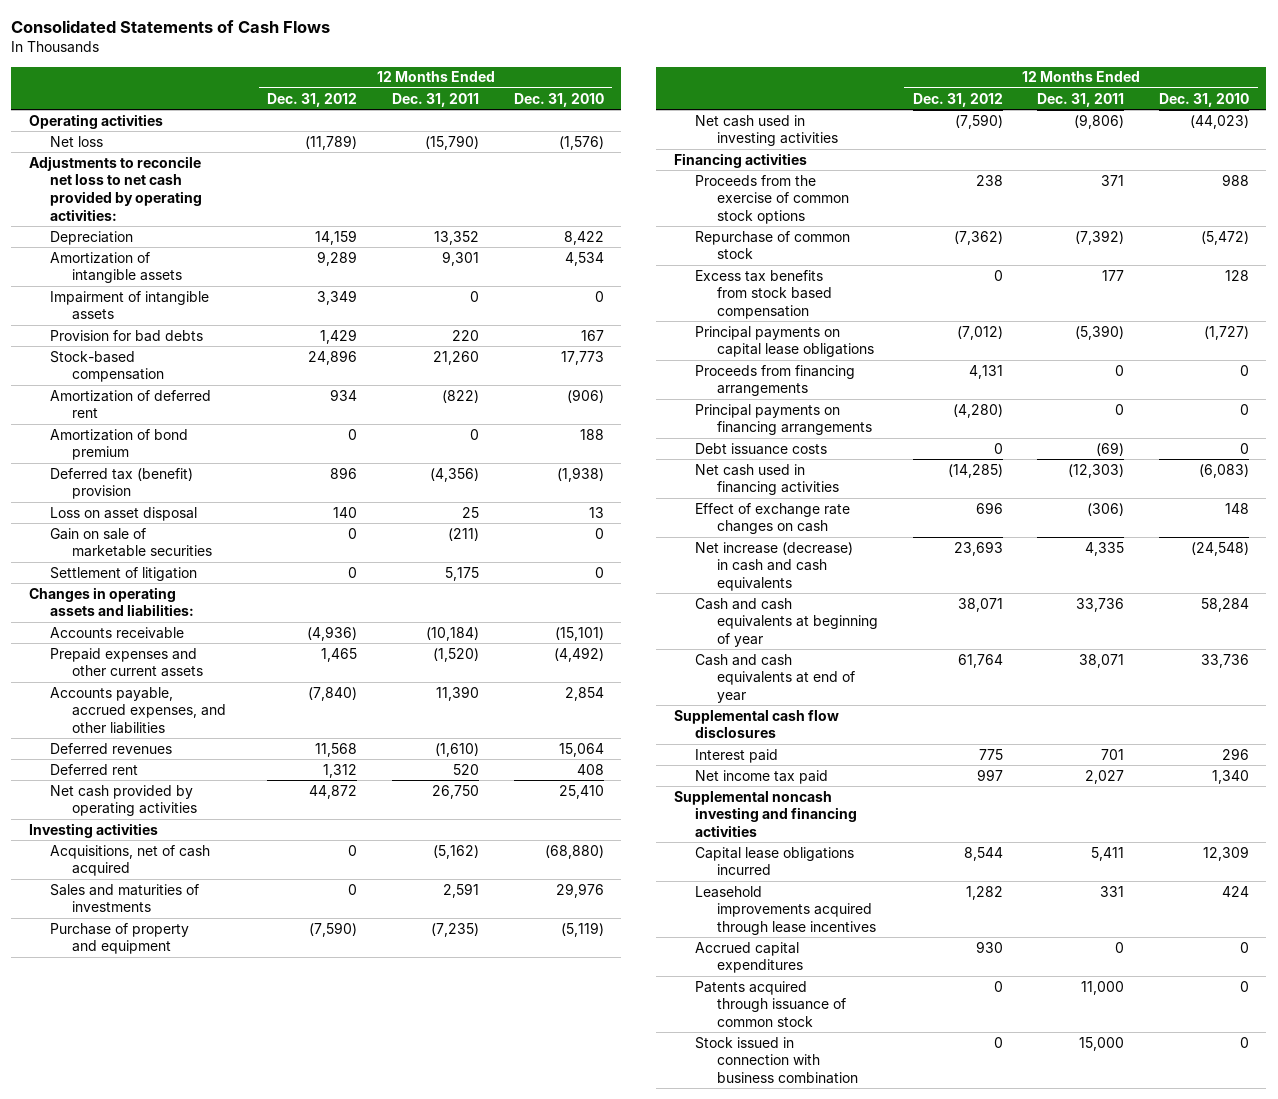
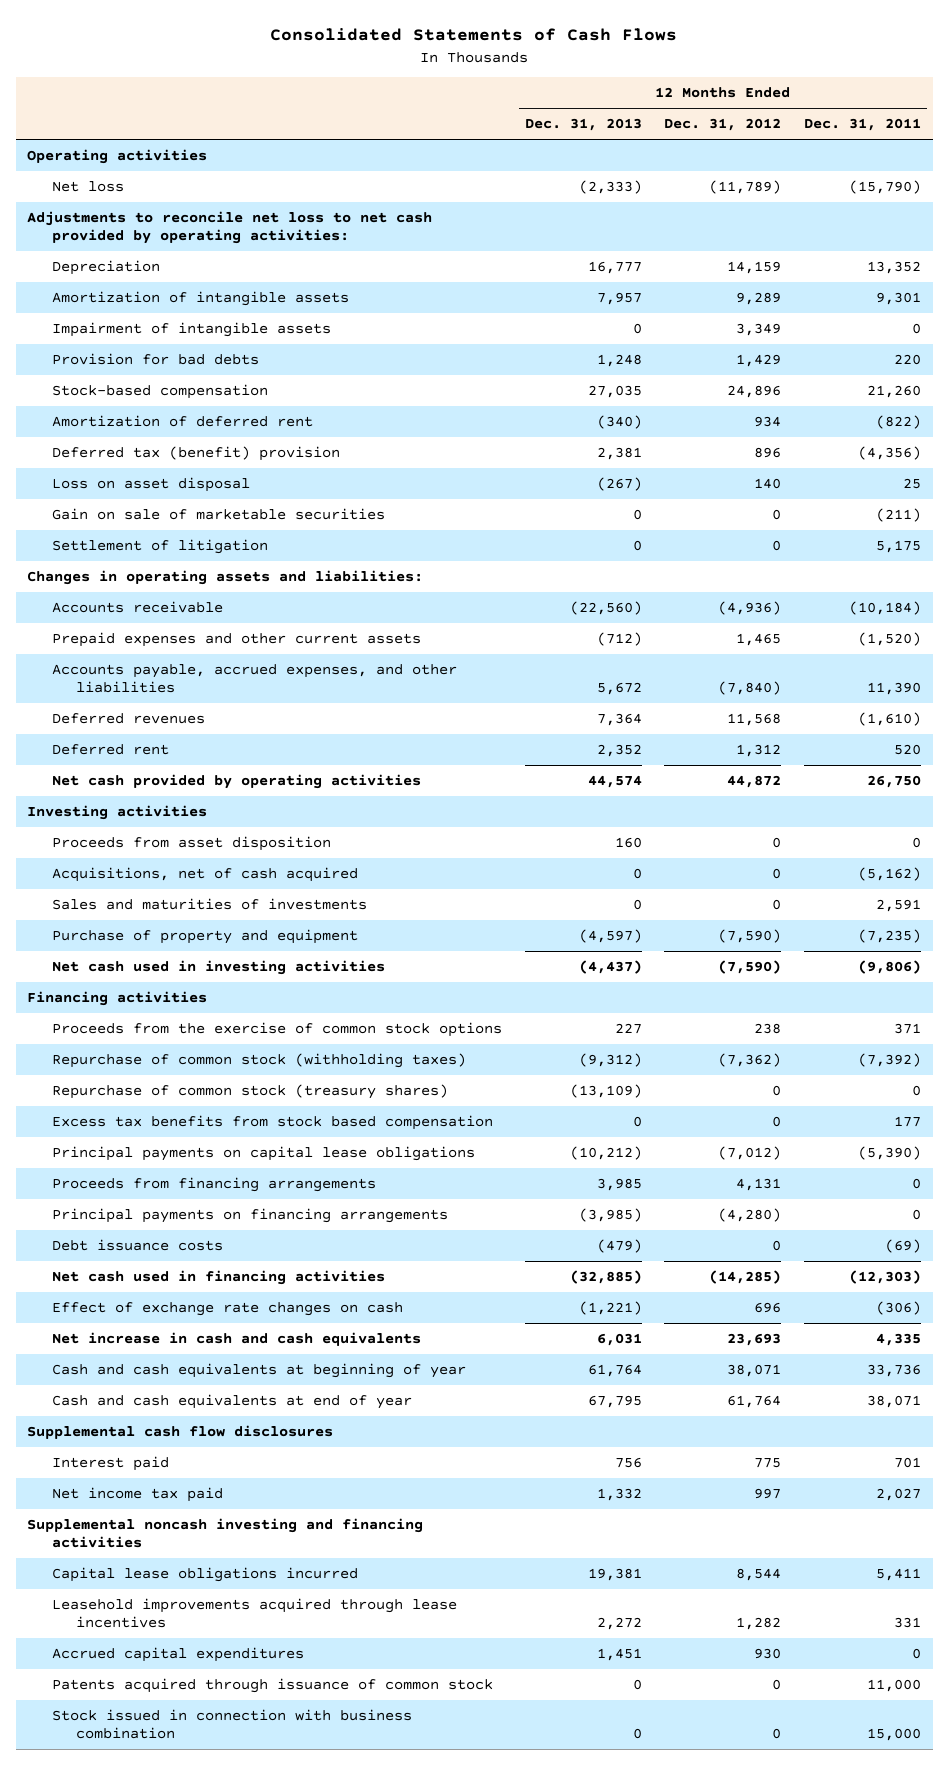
[513,92,604,107] Dec. 31, 2010 -> none
none -> [524,118,642,132] Dec. 31, 2013
[50,428,189,461] Amortization of bond premium -> none
none -> [51,836,331,852] Proceeds from asset disposition
[695,230,851,260] Repurchase of common stock -> [51,1053,466,1069] Repurchase of common stock (withholding taxes)
none -> [51,1084,448,1100] Repurchase of common stock (treasury shares)
[695,541,854,592] Net increase (decrease) in cash and cash equivalents -> [51,1332,421,1347] Net increase in cash and cash equivalents

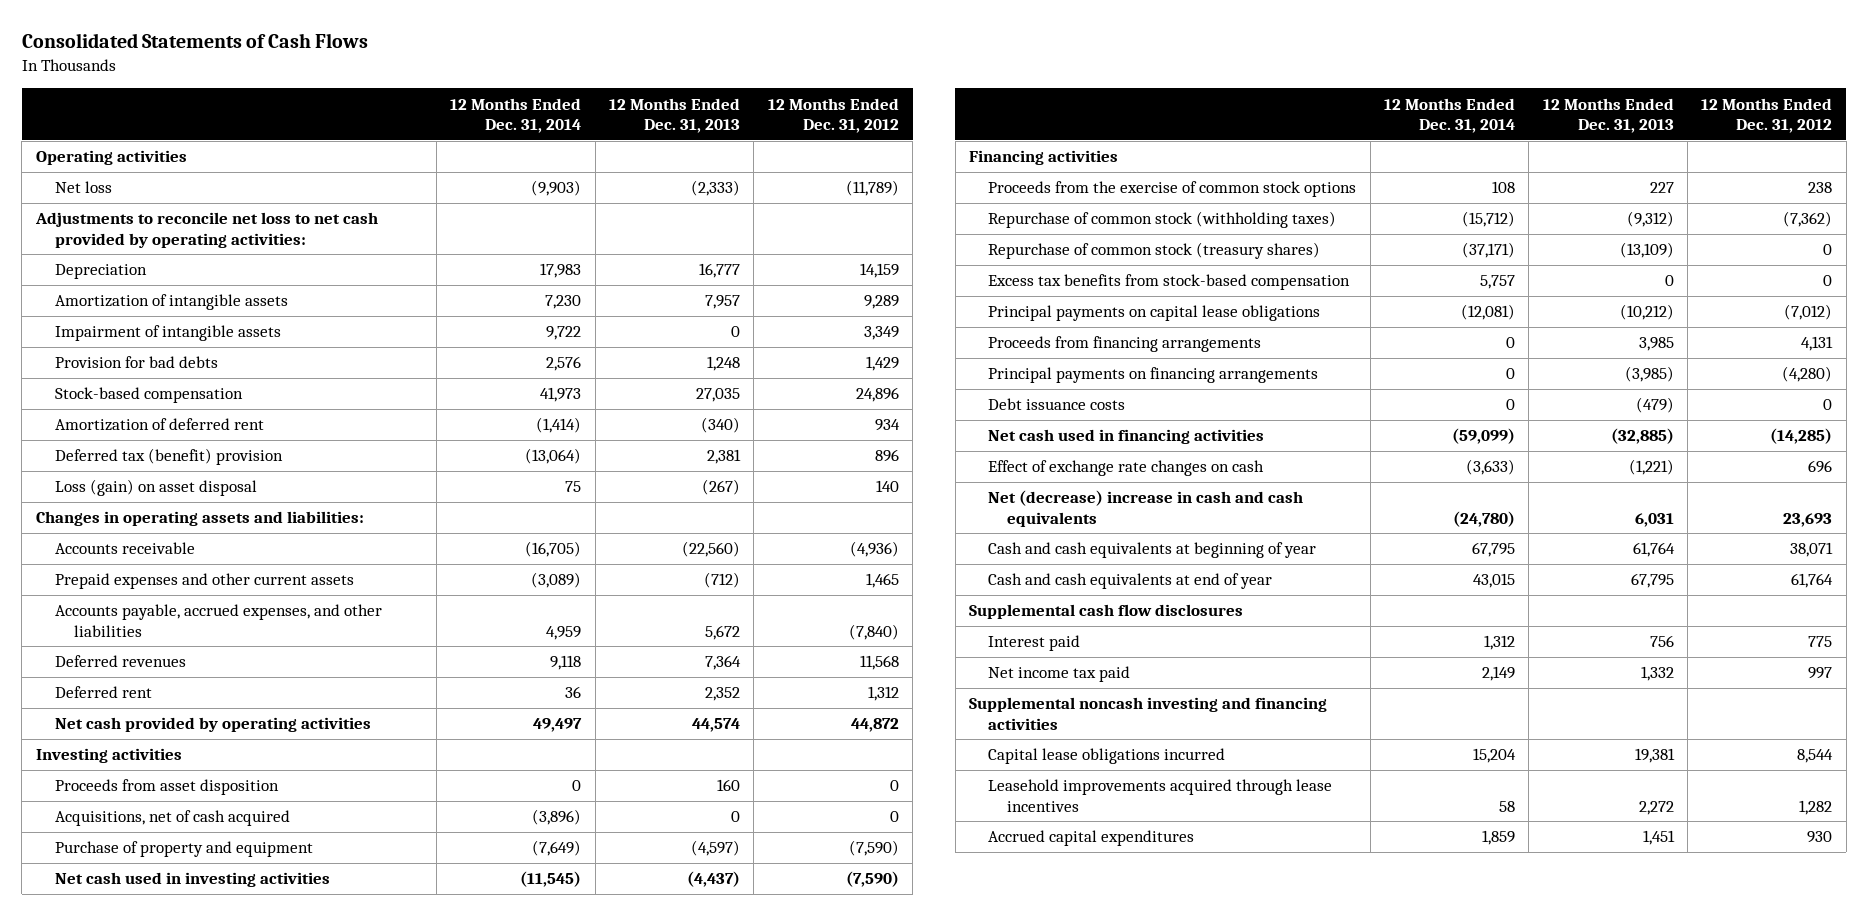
[804,118,922,132] Dec. 31, 2011 -> none
none -> [450,97,582,134] 12 Months Ended Dec. 31, 2014
[51,508,385,521] Gain on sale of marketable securities -> none
[51,539,268,555] Settlement of litigation -> none
[51,477,250,493] Loss on asset disposal -> [54,479,257,497] Loss (gain) on asset disposal
[51,898,367,911] Sales and maturities of investments -> none
[51,1115,493,1131] Excess tax benefits from stock based compensation -> [988,274,1351,291] Excess tax benefits from stock-based compensation
[51,1332,421,1347] Net increase in cash and cash equivalents -> [988,490,1304,527] Net (decrease) increase in cash and cash equivalents
[51,1678,493,1694] Patents acquired through issuance of common stock -> none
[51,1709,412,1740] Stock issued in connection with business combination -> none

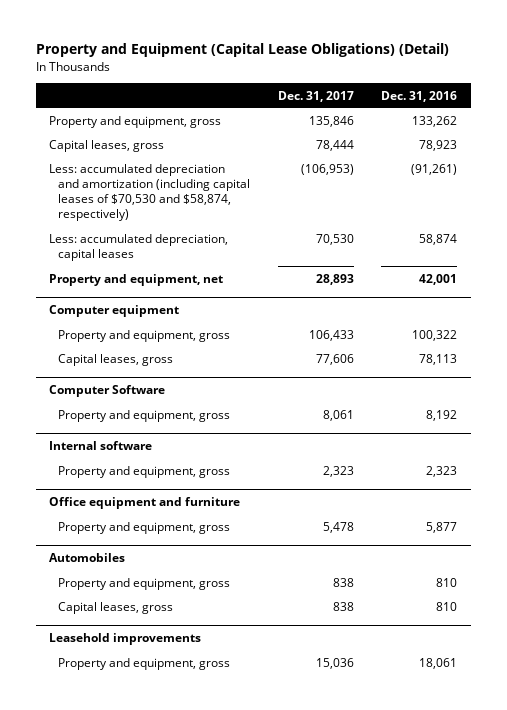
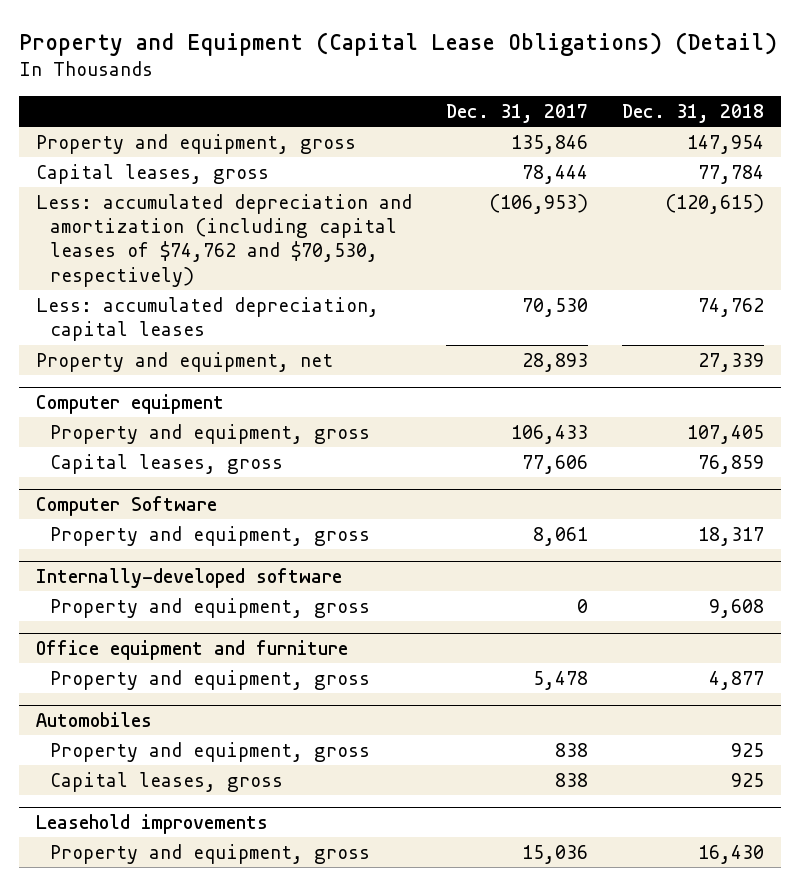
[381,90,458,102] Dec. 31, 2016 -> none
none -> [621,103,764,123] Dec. 31, 2018
[49,163,251,222] Less: accumulated depreciation and amortization (including capital leases of $70,530 and $58,874, respectively) -> [36,193,413,287] Less: accumulated depreciation and amortization (including capital leases of $74,762 and $70,530, respectively)
[49,441,153,451] Internal software -> [36,568,343,589] Internally-developed software
[322,465,354,477] 2,323 -> [576,598,588,613] 0

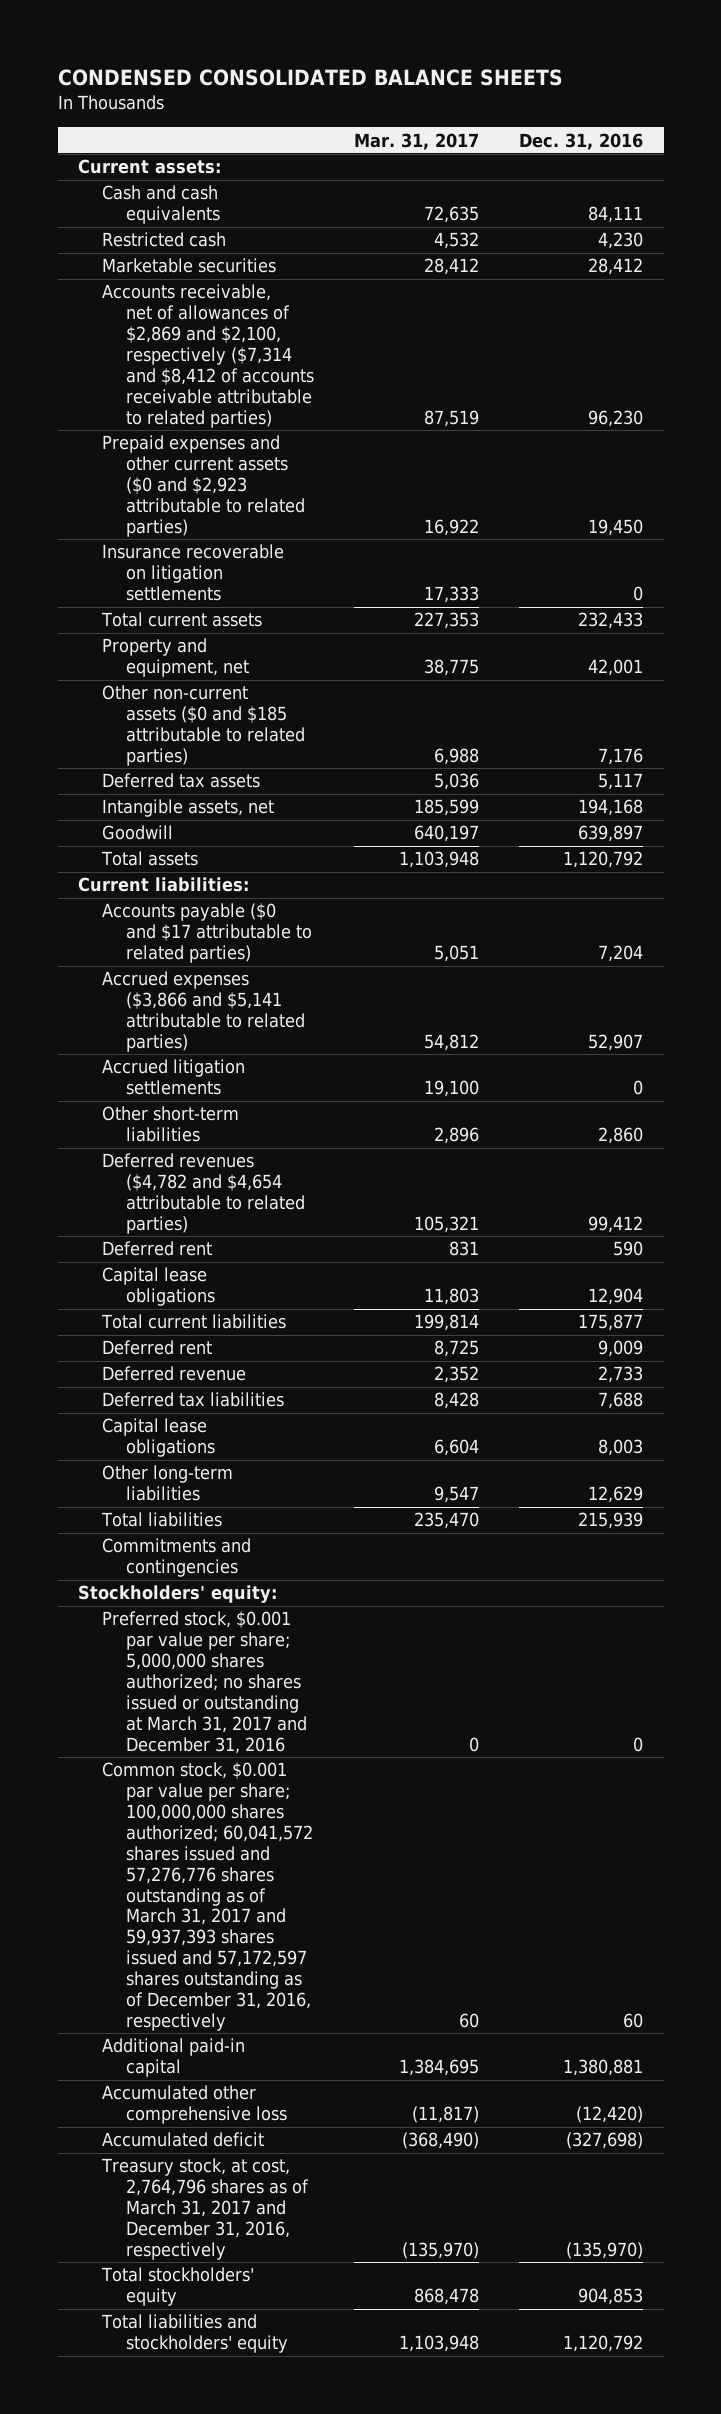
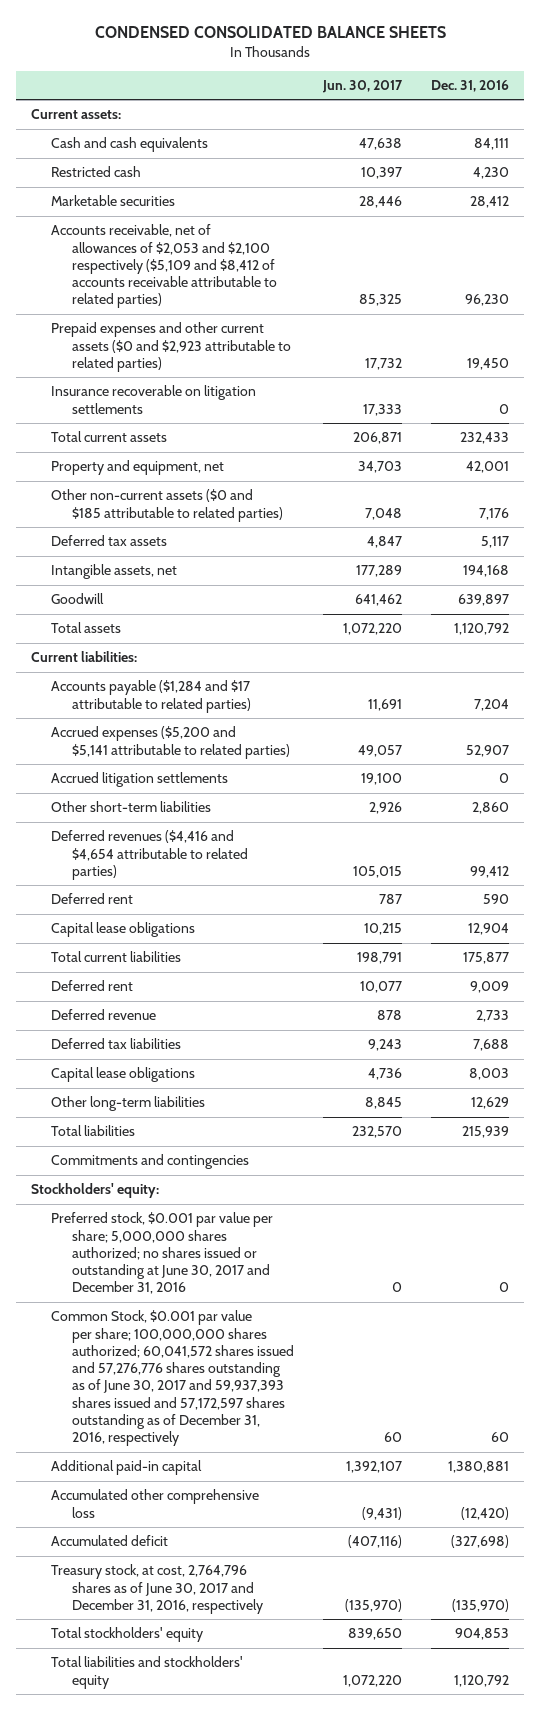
[353,132,479,150] Mar. 31, 2017 -> none
none -> [321,80,403,94] Jun. 30, 2017
[101,284,314,428] Accounts receivable, net of allowances of $2,869 and $2,100, respectively ($7,314 and $8,412 of accounts receivable attributable to related parties) -> [51,224,277,309] Accounts receivable, net of allowances of $2,053 and $2,100 respectively ($5,109 and $8,412 of accounts receivable attributable to related parties)
[101,903,312,964] Accounts payable ($0 and $17 attributable to related parties) -> [51,680,251,713] Accounts payable ($1,284 and $17 attributable to related parties)
[101,971,305,1052] Accrued expenses ($3,866 and $5,141 attributable to related parties) -> [51,726,290,759] Accrued expenses ($5,200 and $5,141 attributable to related parties)
[101,1153,305,1234] Deferred revenues ($4,782 and $4,654 attributable to related parties) -> [51,830,248,880] Deferred revenues ($4,416 and $4,654 attributable to related parties)
[101,1611,307,1754] Preferred stock, $0.001 par value per share; 5,000,000 shares authorized; no shares issued or outstanding at March 31, 2017 and December 31, 2016 -> [51,1212,274,1295] Preferred stock, $0.001 par value per share; 5,000,000 shares authorized; no shares issued or outstanding at June 30, 2017 and December 31, 2016
[101,1762,313,2031] Common stock, $0.001 par value per share; 100,000,000 shares authorized; 60,041,572 shares issued and 57,276,776 shares outstanding as of March 31, 2017 and 59,937,393 shares issued and 57,172,597 shares outstanding as of December 31, 2016, respectively -> [51,1310,294,1447] Common Stock, $0.001 par value per share; 100,000,000 shares authorized; 60,041,572 shares issued and 57,276,776 shares outstanding as of June 30, 2017 and 59,937,393 shares issued and 57,172,597 shares outstanding as of December 31, 2016, respectively
[100,2158,309,2260] Treasury stock, at cost, 2,764,796 shares as of March 31, 2017 and December 31, 2016, respectively -> [51,1564,263,1614] Treasury stock, at cost, 2,764,796 shares as of June 30, 2017 and December 31, 2016, respectively

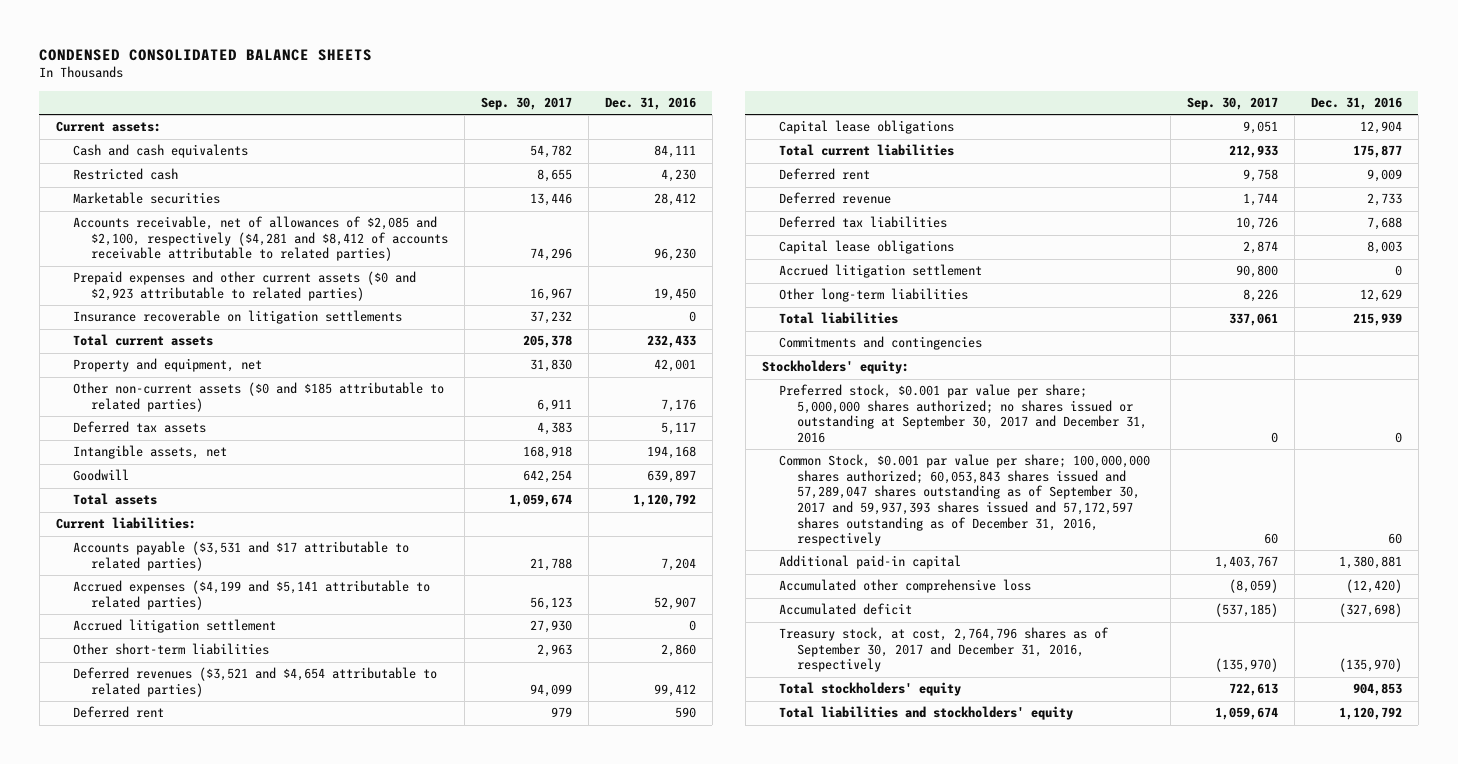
[321,80,403,94] Jun. 30, 2017 -> none
none -> [480,96,572,110] Sep. 30, 2017
[51,224,277,309] Accounts receivable, net of allowances of $2,053 and $2,100 respectively ($5,109 and $8,412 of accounts receivable attributable to related parties) -> [73,216,448,262] Accounts receivable, net of allowances of $2,085 and $2,100, respectively ($4,281 and $8,412 of accounts receivable attributable to related parties)
[51,680,251,713] Accounts payable ($1,284 and $17 attributable to related parties) -> [73,541,410,571] Accounts payable ($3,531 and $17 attributable to related parties)
[51,726,290,759] Accrued expenses ($5,200 and $5,141 attributable to related parties) -> [73,580,431,610] Accrued expenses ($4,199 and $5,141 attributable to related parties)
[51,772,229,788] Accrued litigation settlements -> [73,619,277,634] Accrued litigation settlement
[51,830,248,880] Deferred revenues ($4,416 and $4,654 attributable to related parties) -> [73,667,438,697] Deferred revenues ($3,521 and $4,654 attributable to related parties)
none -> [779,264,983,279] Accrued litigation settlement
[51,1212,274,1295] Preferred stock, $0.001 par value per share; 5,000,000 shares authorized; no shares issued or outstanding at June 30, 2017 and December 31, 2016 -> [779,384,1147,443] Preferred stock, $0.001 par value per share; 5,000,000 shares authorized; no shares issued or outstanding at September 30, 2017 and December 31, 2016
[51,1310,294,1447] Common Stock, $0.001 par value per share; 100,000,000 shares authorized; 60,041,572 shares issued and 57,276,776 shares outstanding as of June 30, 2017 and 59,937,393 shares issued and 57,172,597 shares outstanding as of December 31, 2016, respectively -> [779,454,1151,547] Common Stock, $0.001 par value per share; 100,000,000 shares authorized; 60,053,843 shares issued and 57,289,047 shares outstanding as of September 30, 2017 and 59,937,393 shares issued and 57,172,597 shares outstanding as of December 31, 2016, respectively
[51,1564,263,1614] Treasury stock, at cost, 2,764,796 shares as of June 30, 2017 and December 31, 2016, respectively -> [779,627,1110,673] Treasury stock, at cost, 2,764,796 shares as of September 30, 2017 and December 31, 2016, respectively

